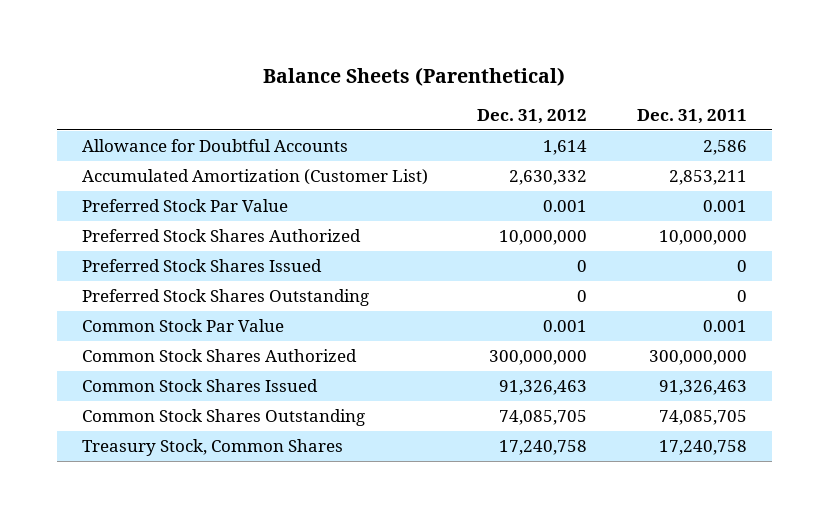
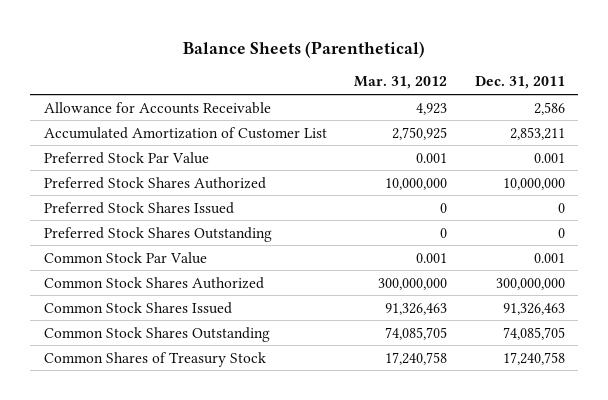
[477,109,588,125] Dec. 31, 2012 -> none
none -> [354,76,448,90] Mar. 31, 2012
[82,138,349,152] Allowance for Doubtful Accounts -> [43,101,271,114] Allowance for Accounts Receivable
[82,168,429,185] Accumulated Amortization (Customer List) -> [43,126,327,139] Accumulated Amortization of Customer List
[82,438,344,456] Treasury Stock, Common Shares -> [43,351,266,367] Common Shares of Treasury Stock

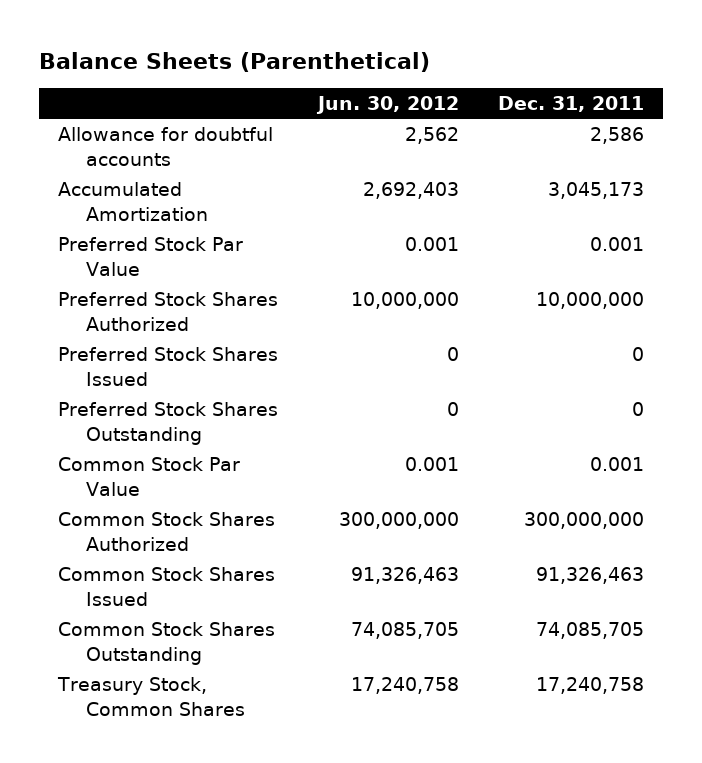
[354,76,448,90] Mar. 31, 2012 -> none
none -> [315,96,459,115] Jun. 30, 2012
[43,101,271,114] Allowance for Accounts Receivable -> [58,127,274,166] Allowance for doubtful accounts
[43,126,327,139] Accumulated Amortization of Customer List -> [58,182,209,221] Accumulated Amortization
[509,126,565,140] 2,853,211 -> [547,182,644,200] 3,045,173
[43,351,266,367] Common Shares of Treasury Stock -> [57,677,246,716] Treasury Stock, Common Shares

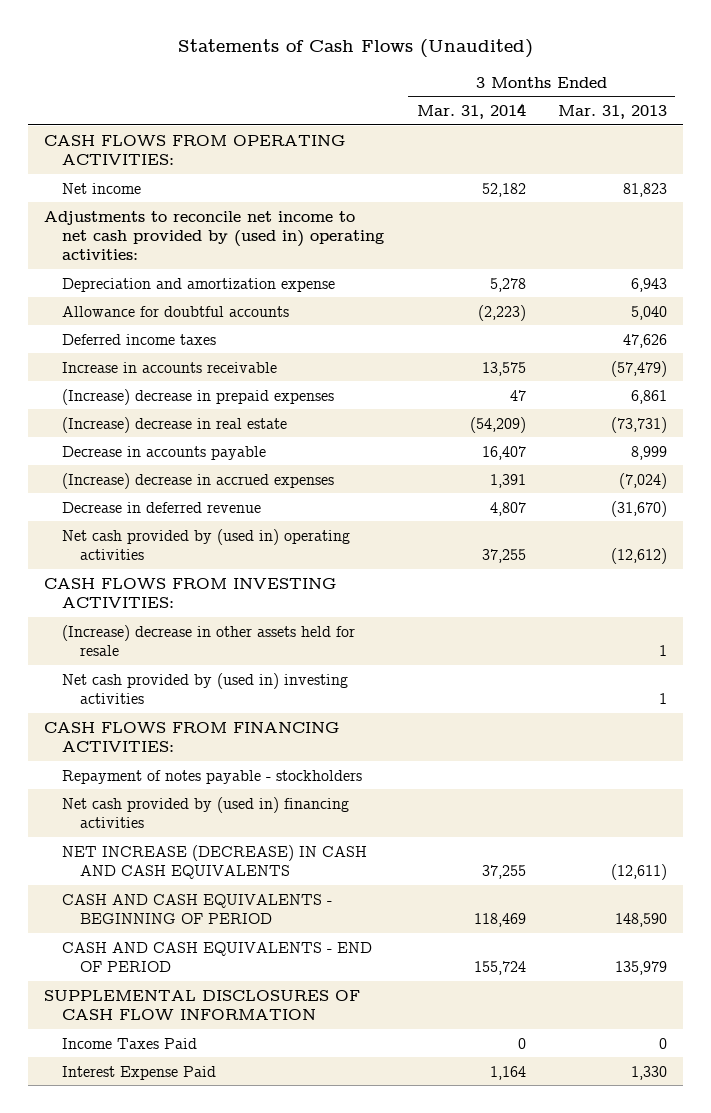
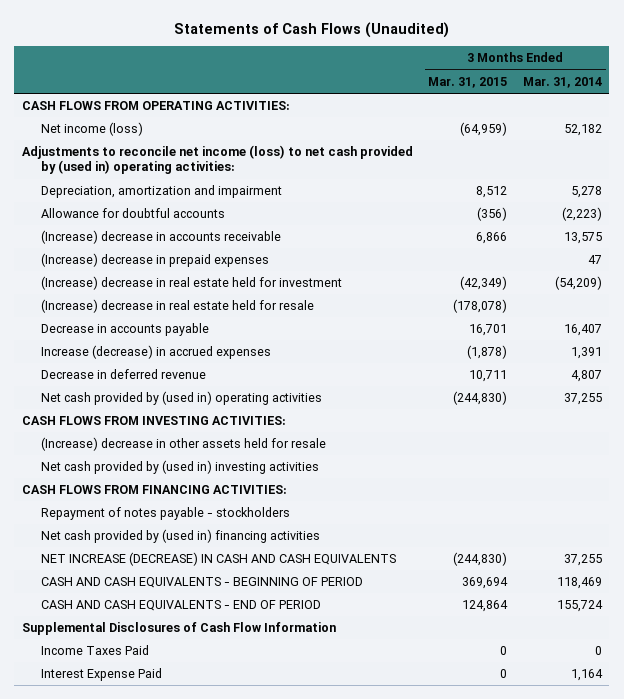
[558,105,668,120] Mar. 31, 2013 -> none
none -> [428,76,508,88] Mar. 31, 2015
[62,182,142,194] Net income -> [41,122,144,137] Net income (loss)
[44,210,385,261] Adjustments to reconcile net income to net cash provided by (used in) operating activities: -> [21,145,413,175] Adjustments to reconcile net income (loss) to net cash provided by (used in) operating activities:
[62,277,336,292] Depreciation and amortization expense -> [41,185,283,199] Depreciation, amortization and impairment
[62,333,217,345] Deferred income taxes -> none
[62,361,278,373] Increase in accounts receivable -> [41,230,282,245] (Increase) decrease in accounts receivable
[62,416,288,433] (Increase) decrease in real estate -> [41,276,343,291] (Increase) decrease in real estate held for investment
none -> [41,299,315,314] (Increase) decrease in real estate held for resale
[62,472,335,489] (Increase) decrease in accrued expenses -> [41,345,272,360] Increase (decrease) in accrued expenses
[44,989,361,1020] SUPPLEMENTAL DISCLOSURES OF CASH FLOW INFORMATION -> [21,622,336,636] Supplemental Disclosures of Cash Flow Information

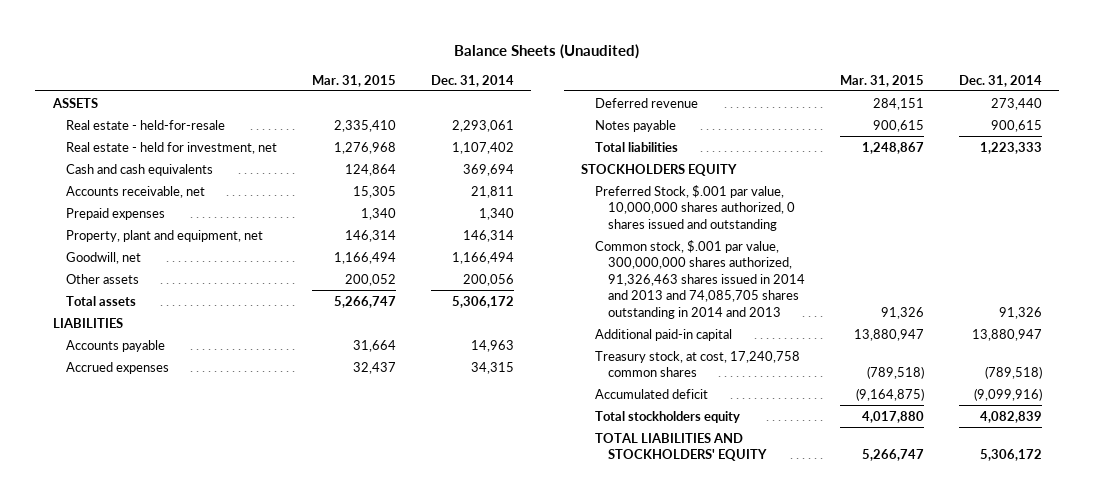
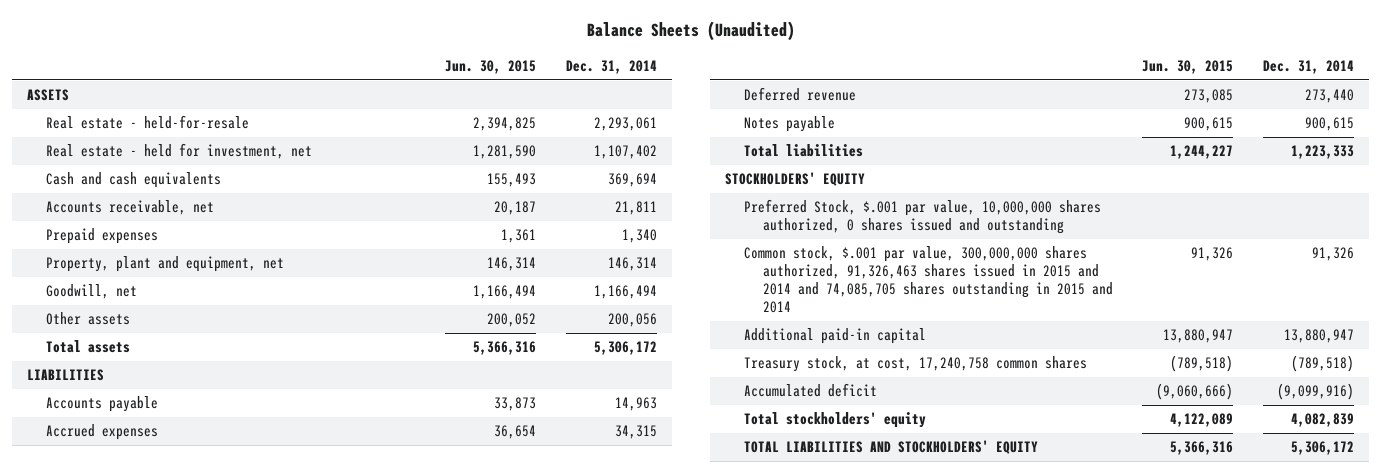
[311,74,396,87] Mar. 31, 2015 -> none
none -> [445,59,537,74] Jun. 30, 2015
[581,163,738,176] STOCKHOLDERS EQUITY -> [724,172,865,187] STOCKHOLDERS' EQUITY
[594,239,805,319] Common stock, $.001 par value, 300,000,000 shares authorized, 91,326,463 shares issued in 2014 and 2013 and 74,085,705 shares outstanding in 2014 and 2013 -> [743,246,1113,314] Common stock, $.001 par value, 300,000,000 shares authorized, 91,326,463 shares issued in 2015 and 2014 and 74,085,705 shares outstanding in 2015 and 2014
[594,410,740,423] Total stockholders equity -> [743,412,926,429] Total stockholders' equity

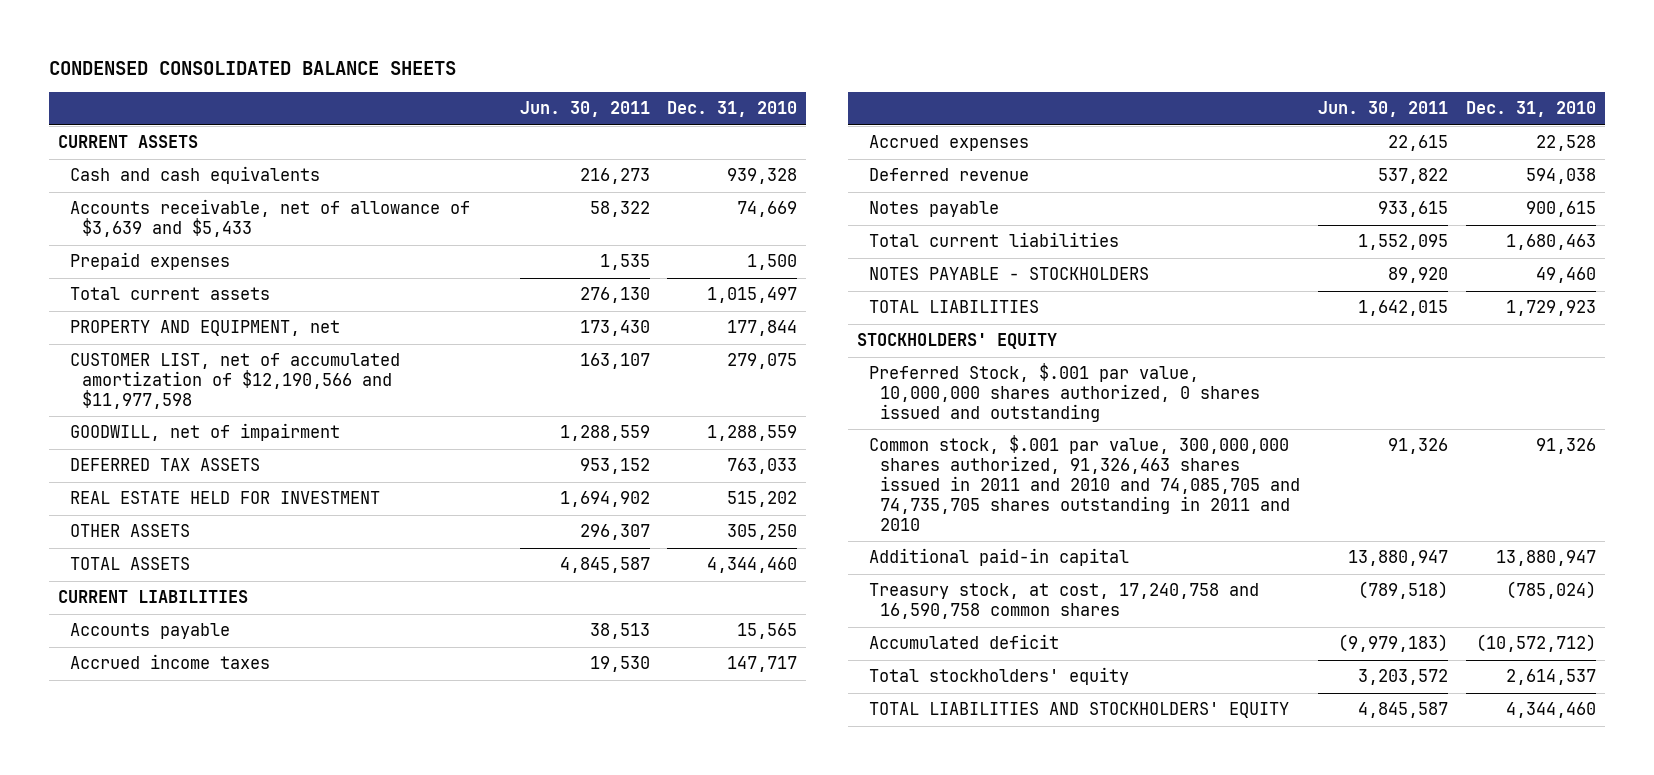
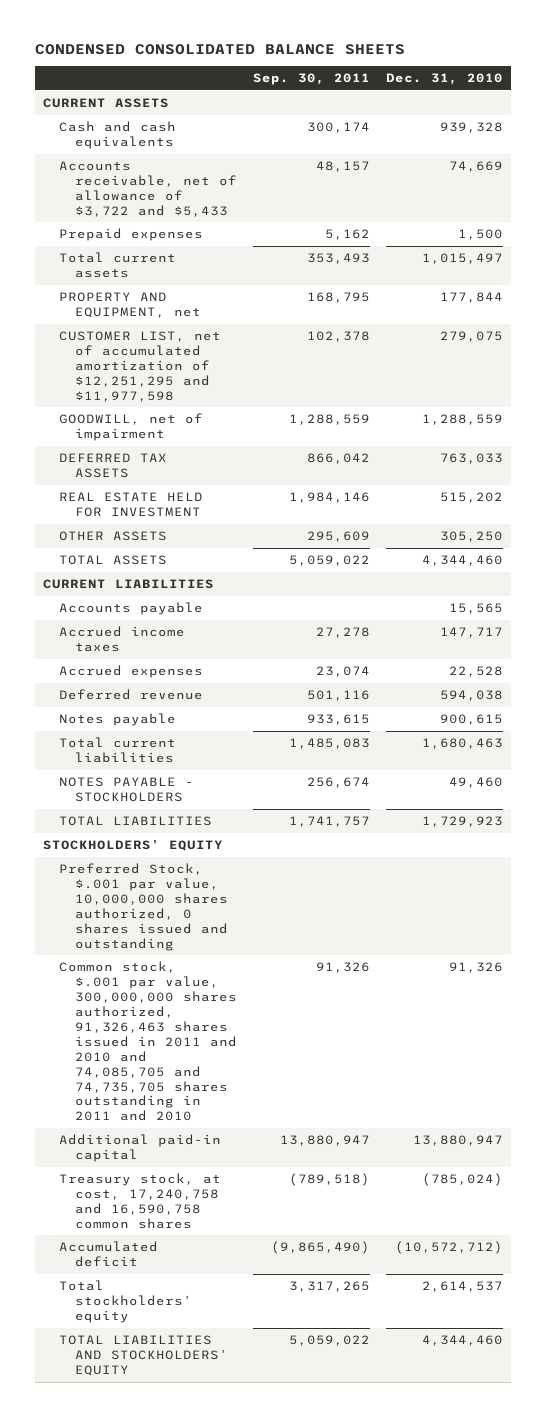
[519,101,650,118] Jun. 30, 2011 -> none
none -> [252,72,370,85] Sep. 30, 2011
[69,199,470,238] Accounts receivable, net of allowance of $3,639 and $5,433 -> [58,161,237,217] Accounts receivable, net of allowance of $3,722 and $5,433
[69,353,400,410] CUSTOMER LIST, net of accumulated amortization of $12,190,566 and $11,977,598 -> [58,331,221,402] CUSTOMER LIST, net of accumulated amortization of $12,251,295 and $11,977,598

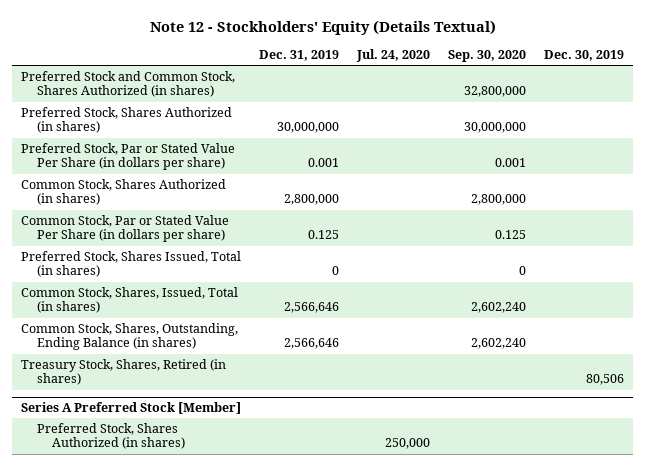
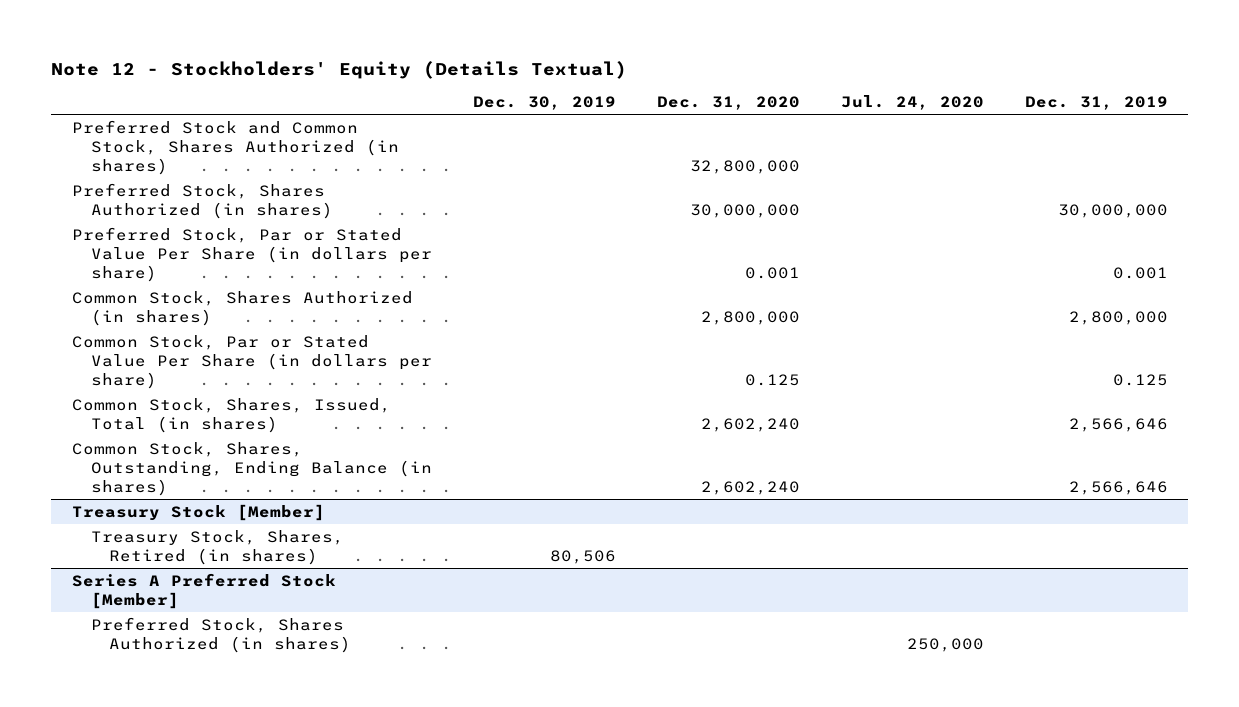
[448,50,527,63] Sep. 30, 2020 -> none
none -> [656,96,800,111] Dec. 31, 2020
[21,251,242,278] Preferred Stock, Shares Issued, Total (in shares) -> none
none -> [71,503,325,521] Treasury Stock [Member]

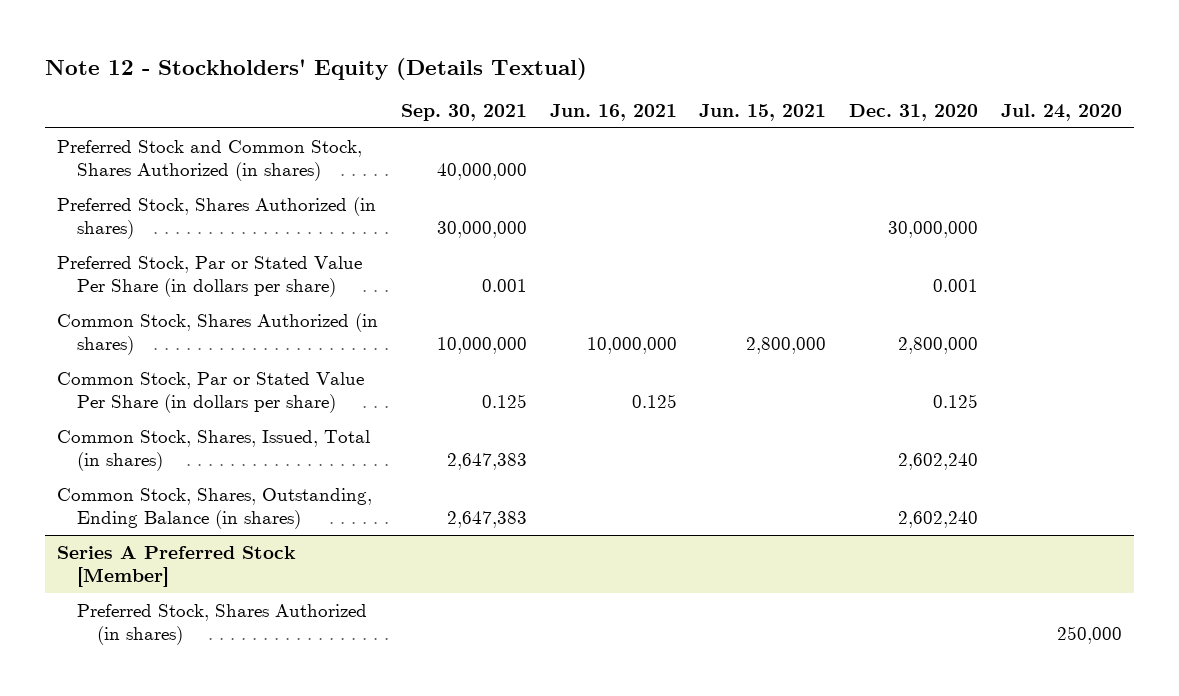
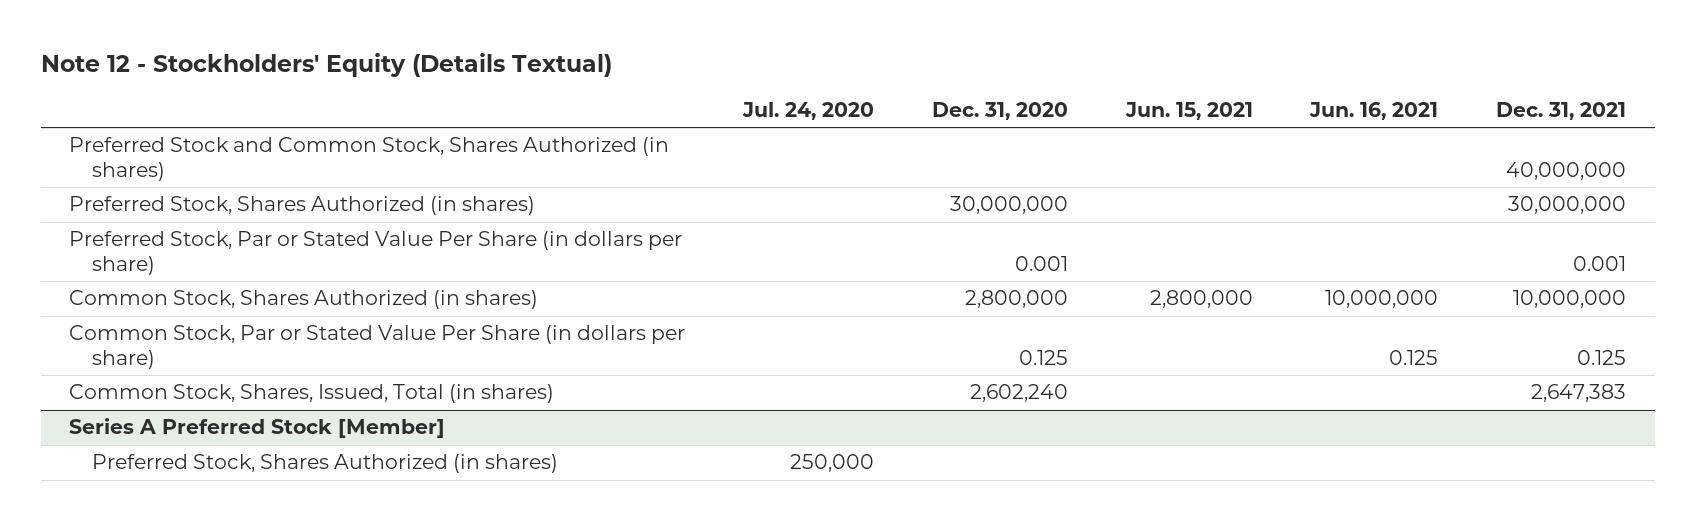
[400,104,527,122] Sep. 30, 2021 -> none
none -> [1496,102,1627,121] Dec. 31, 2021
[56,487,372,530] Common Stock, Shares, Outstanding, Ending Balance (in shares) -> none

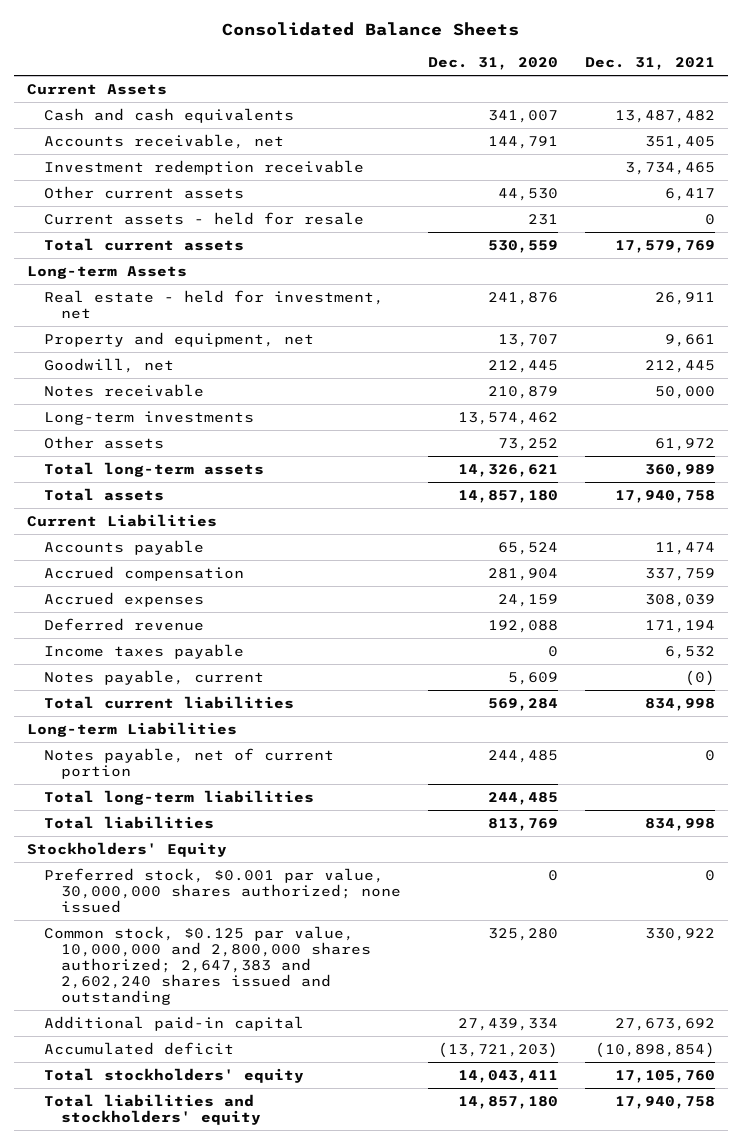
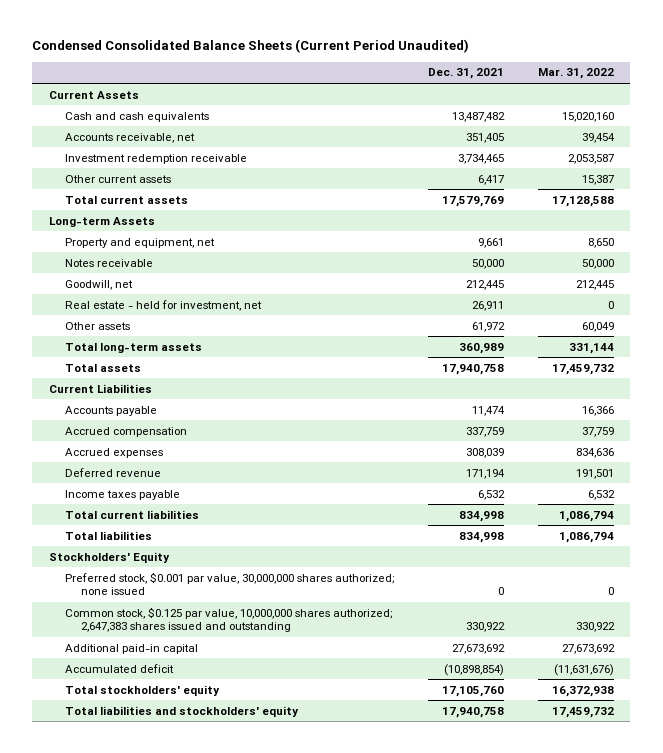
[222,22,520,37] Consolidated Balance Sheets -> [32,39,470,54] Condensed Consolidated Balance Sheets (Current Period Unaudited)
[428,57,559,71] Dec. 31, 2020 -> none
none -> [537,68,614,80] Mar. 31, 2022
[44,211,365,225] Current assets - held for resale -> none
[44,410,255,425] Long-term investments -> none
[44,357,175,373] Goodwill, net -> [65,279,134,290] Goodwill, net
[44,289,385,320] Real estate - held for investment, net -> [65,299,263,311] Real estate - held for investment, net
[44,669,265,685] Notes payable, current -> none
[27,721,238,737] Long-term Liabilities -> none
[44,747,335,780] Notes payable, net of current portion -> none
[44,789,315,805] Total long-term liabilities -> none
[44,925,372,1006] Common stock, $0.125 par value, 10,000,000 and 2,800,000 shares authorized; 2,647,383 and 2,602,240 shares issued and outstanding -> [65,606,393,633] Common stock, $0.125 par value, 10,000,000 shares authorized; 2,647,383 shares issued and outstanding

